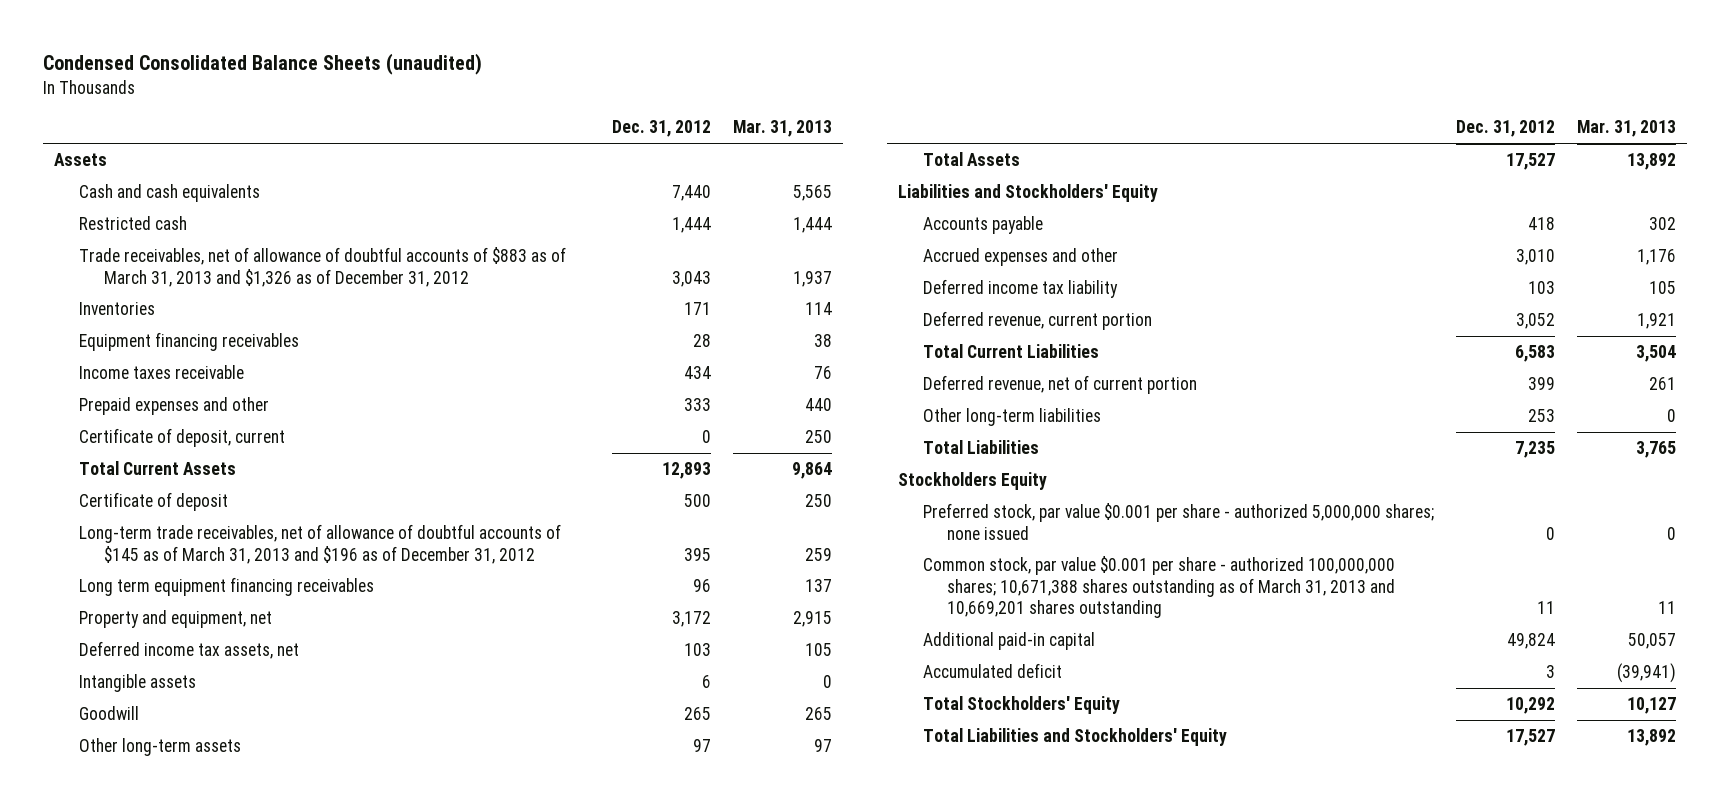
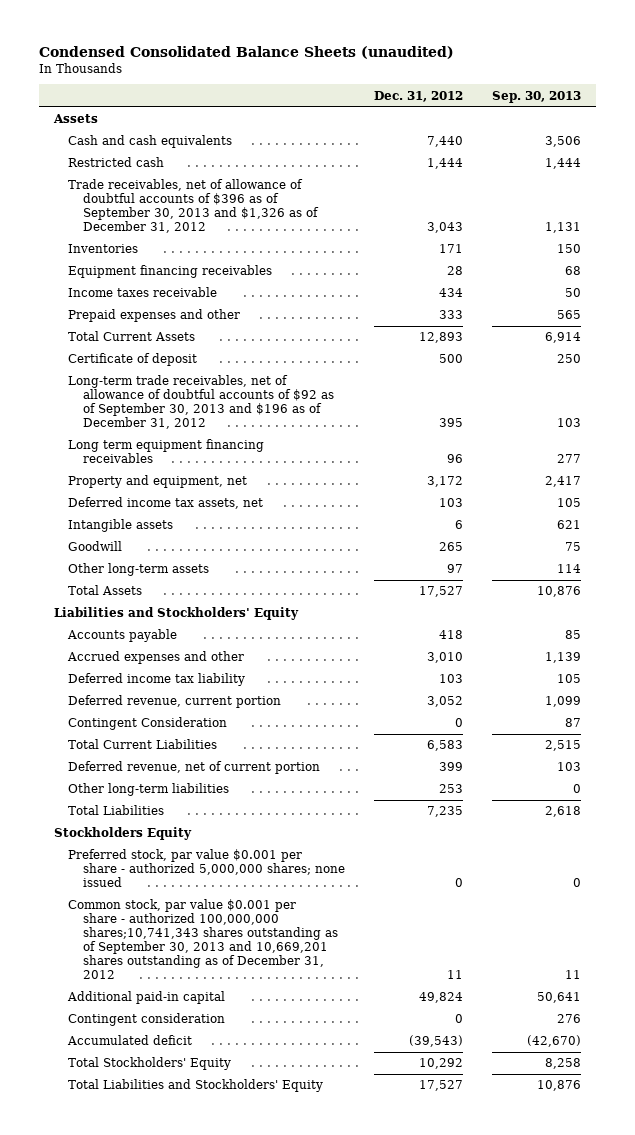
[732,120,832,138] Mar. 31, 2013 -> none
none -> [492,90,582,103] Sep. 30, 2013
[78,247,566,287] Trade receivables, net of allowance of doubtful accounts of $883 as of March 31, 2013 and $1,326 as of December 31, 2012 -> [68,179,319,234] Trade receivables, net of allowance of doubtful accounts of $396 as of September 30, 2013 and $1,326 as of December 31, 2012
[78,428,285,448] Certificate of deposit, current -> none
[78,524,561,564] Long-term trade receivables, net of allowance of doubtful accounts of $145 as of March 31, 2013 and $196 as of December 31, 2012 -> [68,375,334,430] Long-term trade receivables, net of allowance of doubtful accounts of $92 as of September 30, 2013 and $196 as of December 31, 2012
none -> [68,717,228,731] Contingent Consideration
[922,556,1396,619] Common stock, par value $0.001 per share - authorized 100,000,000 shares; 10,671,388 shares outstanding as of March 31, 2013 and 10,669,201 shares outstanding -> [68,899,338,980] Common stock, par value $0.001 per share - authorized 100,000,000 shares;10,741,343 shares outstanding as of September 30, 2013 and 10,669,201 shares outstanding as of December 31, 2012
none -> [68,1013,226,1027] Contingent consideration
[1545,665,1555,679] 3 -> [409,1035,464,1048] (39,543)

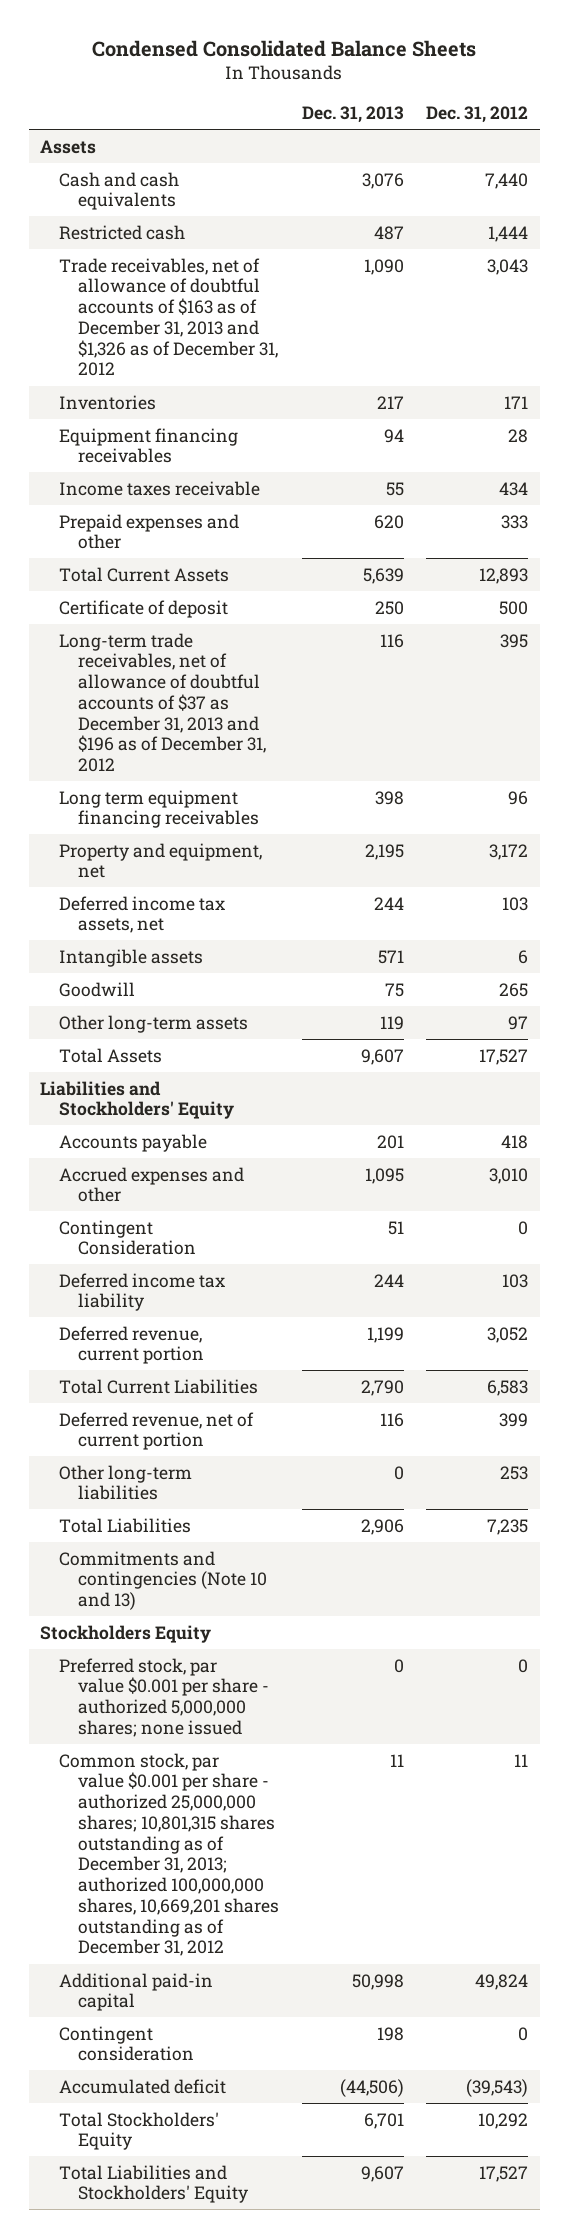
[38,45,454,59] Condensed Consolidated Balance Sheets (unaudited) -> [92,39,477,57] Condensed Consolidated Balance Sheets
[492,90,582,103] Sep. 30, 2013 -> none
none -> [301,106,404,124] Dec. 31, 2013
[68,179,319,234] Trade receivables, net of allowance of doubtful accounts of $396 as of September 30, 2013 and $1,326 as of December 31, 2012 -> [59,257,278,377] Trade receivables, net of allowance of doubtful accounts of $163 as of December 31, 2013 and $1,326 as of December 31, 2012
[68,375,334,430] Long-term trade receivables, net of allowance of doubtful accounts of $92 as of September 30, 2013 and $196 as of December 31, 2012 -> [59,632,266,773] Long-term trade receivables, net of allowance of doubtful accounts of $37 as December 31, 2013 and $196 as of December 31, 2012
[68,717,228,731] Contingent Consideration -> [59,1219,196,1256] Contingent Consideration
none -> [59,1550,267,1611] Commitments and contingencies (Note 10 and 13)
[68,899,338,980] Common stock, par value $0.001 per share - authorized 100,000,000 shares;10,741,343 shares outstanding as of September 30, 2013 and 10,669,201 shares outstanding as of December 31, 2012 -> [59,1752,279,1957] Common stock, par value $0.001 per share - authorized 25,000,000 shares; 10,801,315 shares outstanding as of December 31, 2013; authorized 100,000,000 shares, 10,669,201 shares outstanding as of December 31, 2012

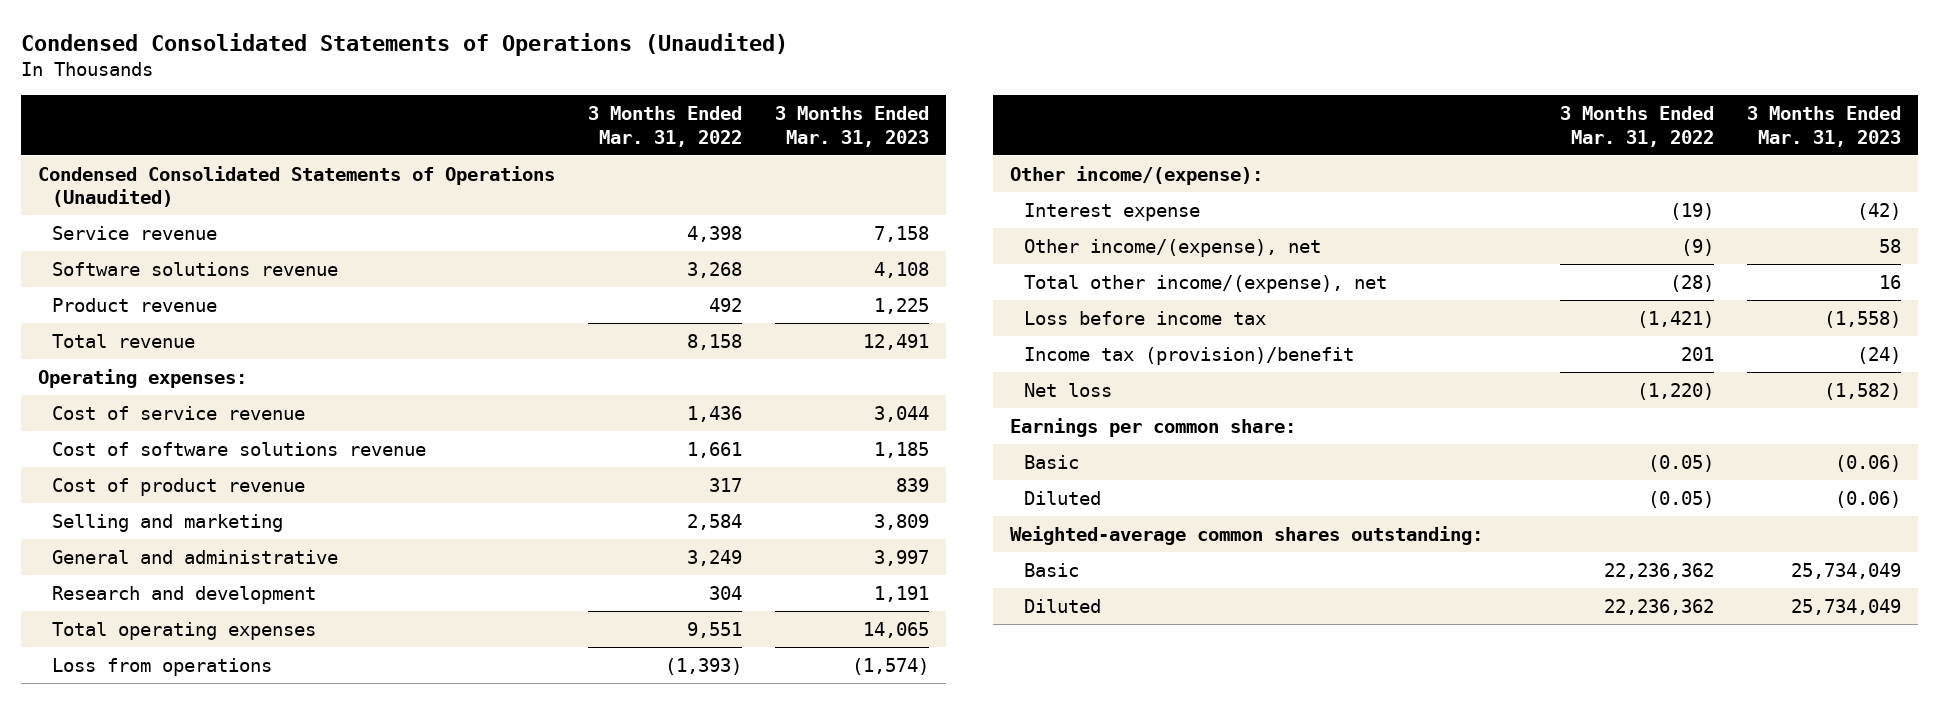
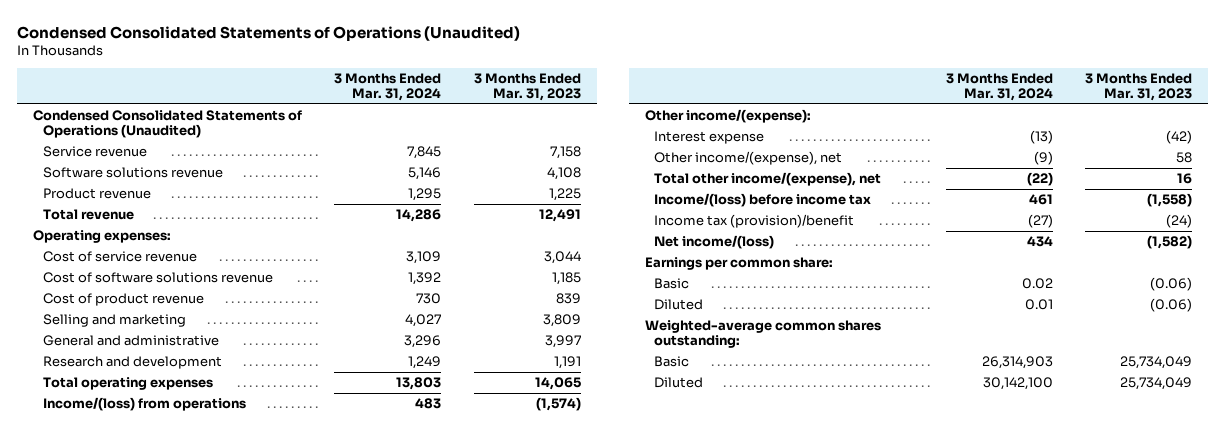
[587,106,742,147] 3 Months Ended Mar. 31, 2022 -> none
none -> [334,73,442,102] 3 Months Ended Mar. 31, 2024
[52,657,273,676] Loss from operations -> [42,397,246,412] Income/(loss) from operations
[1024,310,1267,325] Loss before income tax -> [654,193,872,208] Income/(loss) before income tax
[1024,382,1113,397] Net loss -> [654,235,775,250] Net income/(loss)

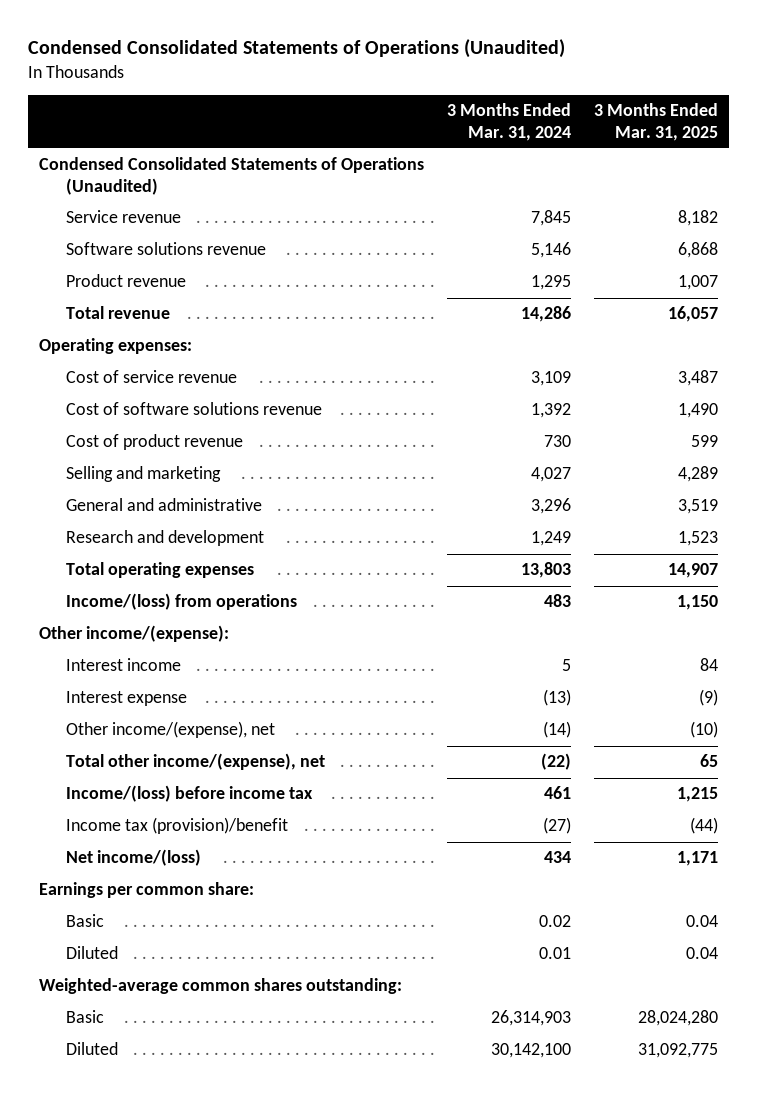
[473,73,581,102] 3 Months Ended Mar. 31, 2023 -> none
none -> [593,103,718,141] 3 Months Ended Mar. 31, 2025
none -> [65,658,181,672] Interest income
[1034,151,1054,166] (9) -> [542,721,571,739] (14)

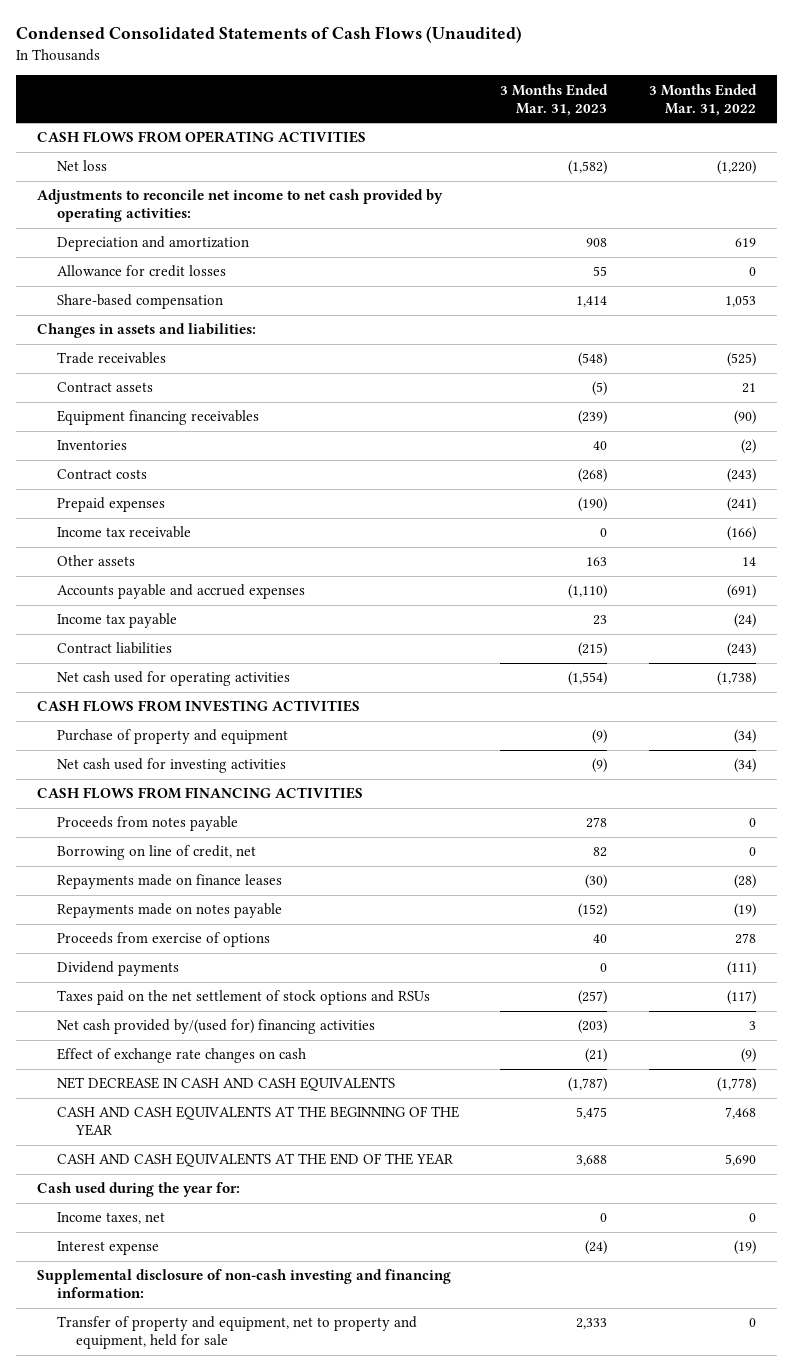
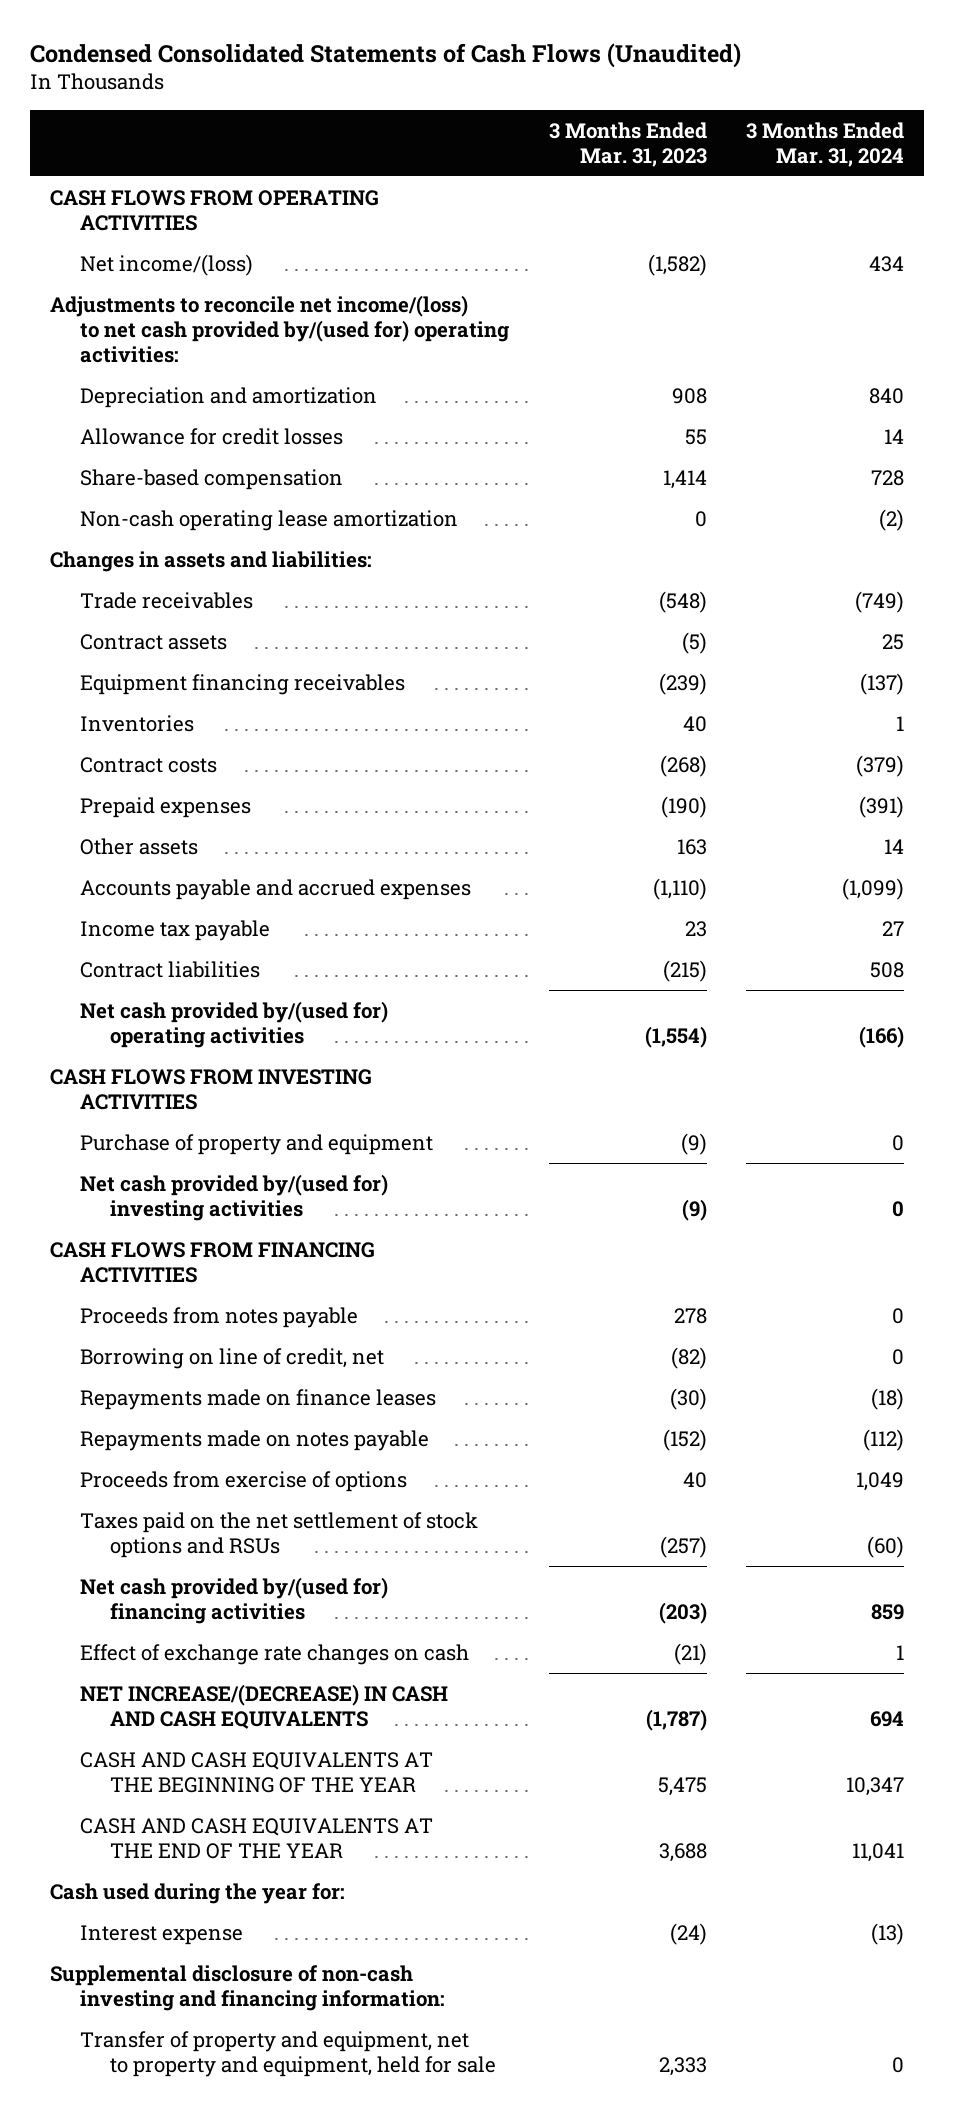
[649,83,758,116] 3 Months Ended Mar. 31, 2022 -> none
none -> [746,121,905,167] 3 Months Ended Mar. 31, 2024
[56,160,107,172] Net loss -> [80,253,254,276] Net income/(loss)
[36,189,443,223] Adjustments to reconcile net income to net cash provided by operating activities: -> [50,294,510,363] Adjustments to reconcile net income/(loss) to net cash provided by/(used for) operating activities:
none -> [80,509,459,531] Non-cash operating lease amortization
[56,526,191,539] Income tax receivable -> none
[56,671,290,687] Net cash used for operating activities -> [80,1000,389,1048] Net cash provided by/(used for) operating activities
[56,758,286,774] Net cash used for investing activities -> [80,1173,389,1221] Net cash provided by/(used for) investing activities
[593,847,608,858] 82 -> [670,1346,707,1369] (82)
[56,961,179,977] Dividend payments -> none
[56,1077,395,1092] NET DECREASE IN CASH AND CASH EQUIVALENTS -> [80,1683,449,1729] NET INCREASE/(DECREASE) IN CASH AND CASH EQUIVALENTS
[56,1212,165,1225] Income taxes, net -> none

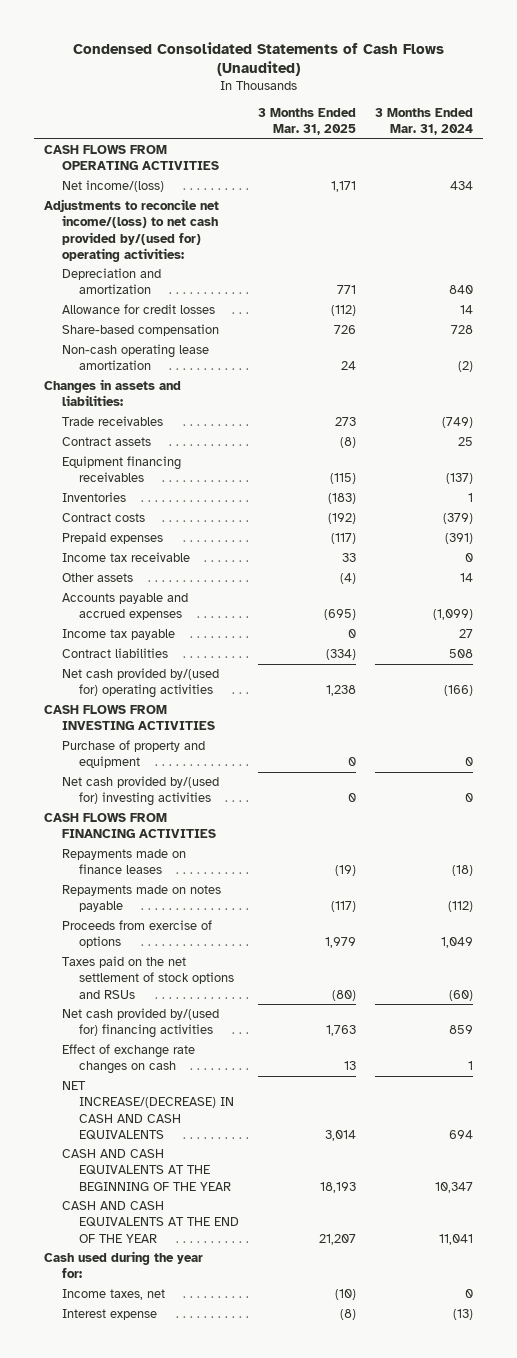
[548,121,707,167] 3 Months Ended Mar. 31, 2023 -> none
none -> [258,108,357,136] 3 Months Ended Mar. 31, 2025
none -> [61,552,190,563] Income tax receivable
[80,1306,359,1328] Proceeds from notes payable -> none
[80,1347,385,1369] Borrowing on line of credit, net -> none
none -> [61,1289,165,1301] Income taxes, net
[50,1964,446,2011] Supplemental disclosure of non-cash investing and financing information: -> none
[80,2030,496,2077] Transfer of property and equipment, net to property and equipment, held for sale -> none

